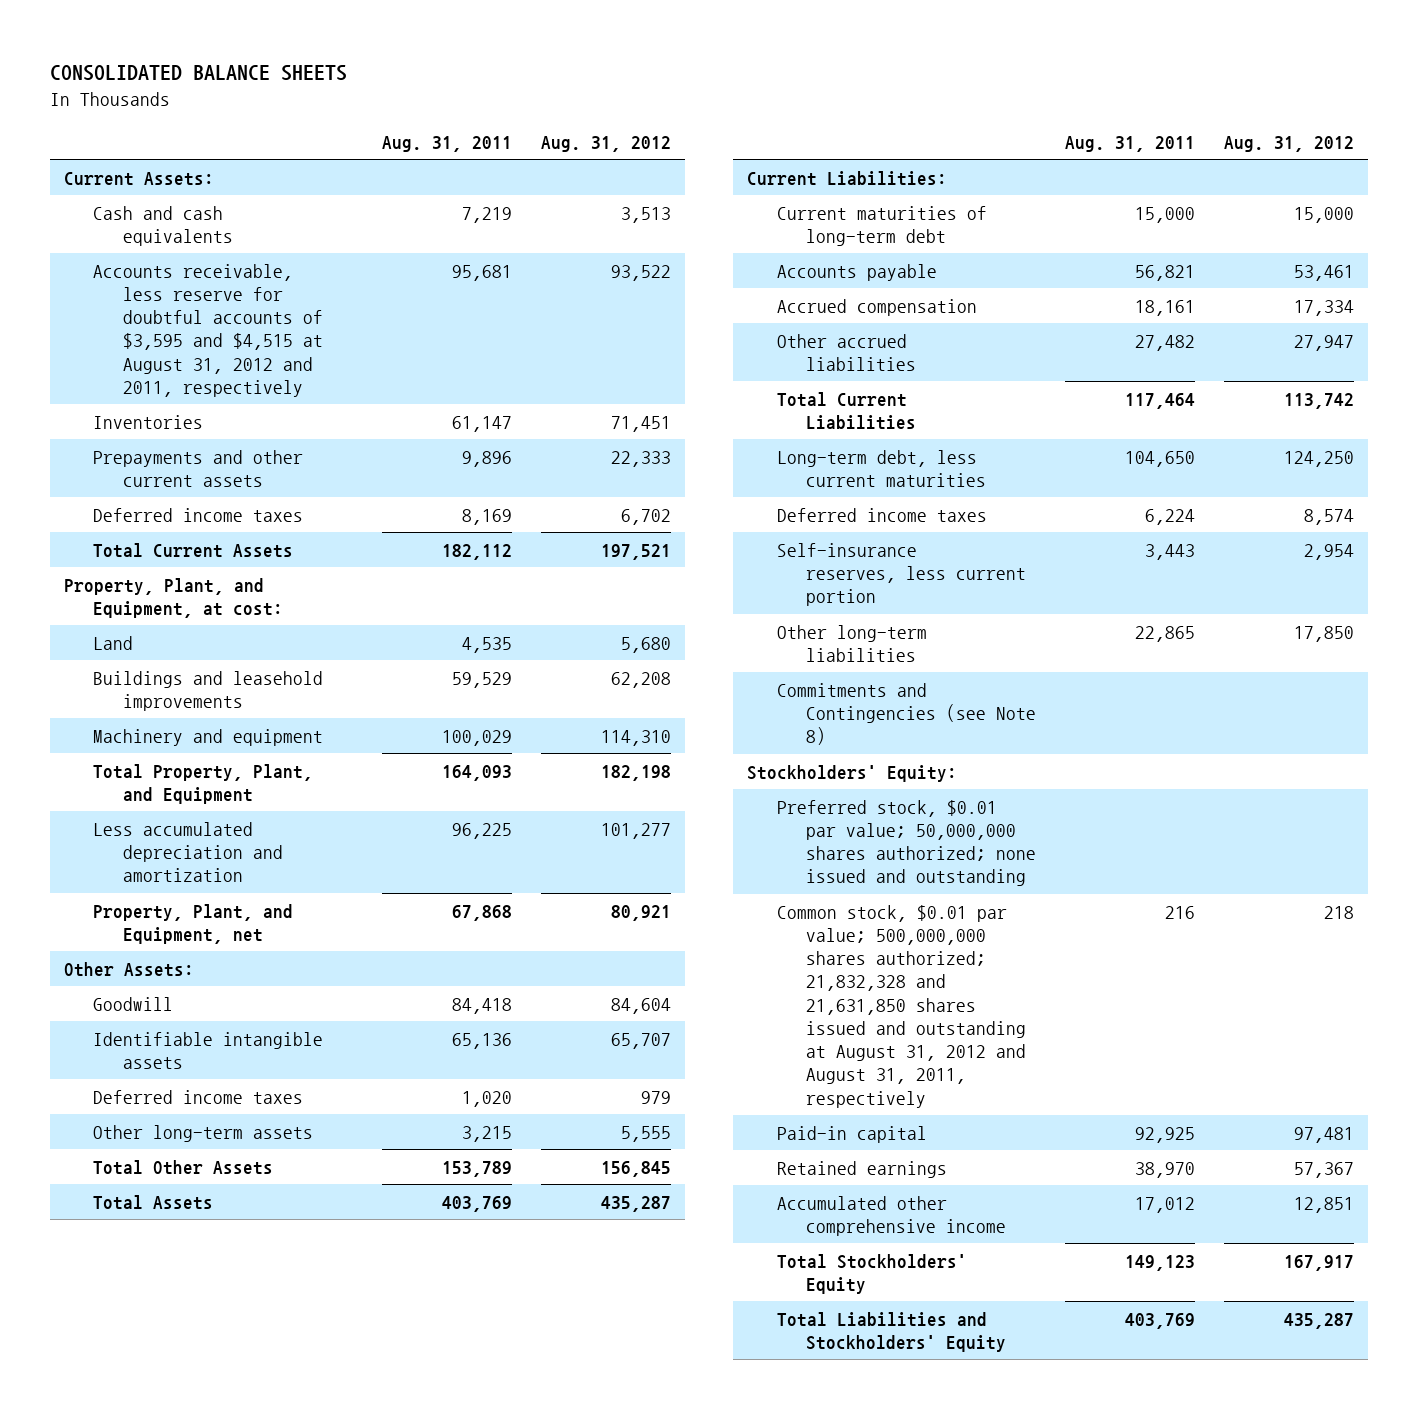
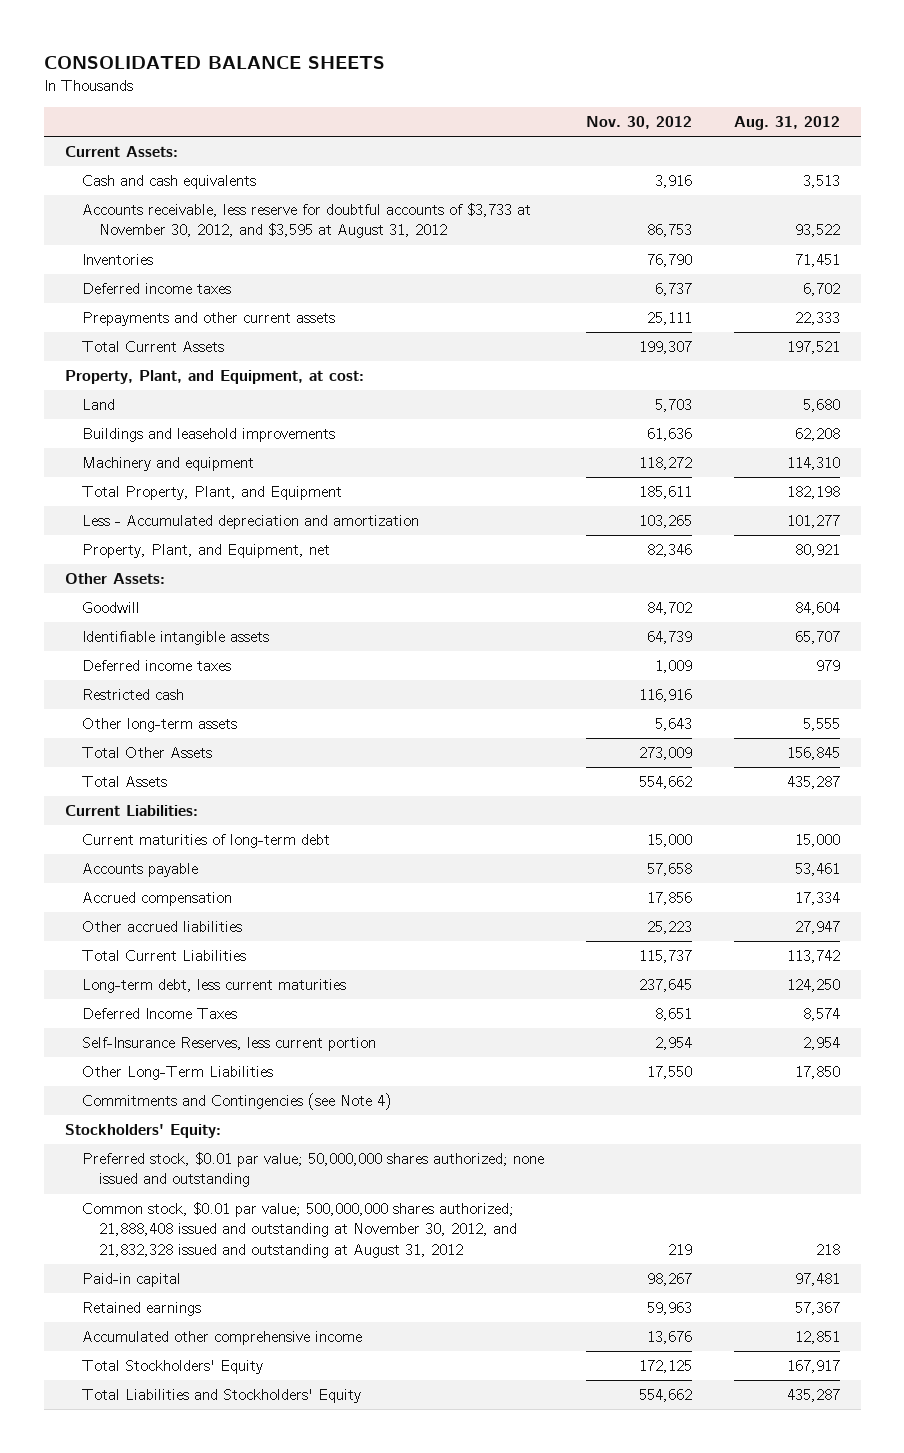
[381,135,512,152] Aug. 31, 2011 -> none
none -> [585,116,692,130] Nov. 30, 2012
[93,263,323,397] Accounts receivable, less reserve for doubtful accounts of $3,595 and $4,515 at August 31, 2012 and 2011, respectively -> [81,203,531,239] Accounts receivable, less reserve for doubtful accounts of $3,733 at November 30, 2012, and $3,595 at August 31, 2012
[93,449,304,487] Prepayments and other current assets -> [81,312,335,327] Prepayments and other current assets
[93,821,283,883] Less accumulated depreciation and amortization -> [81,515,419,530] Less - Accumulated depreciation and amortization
none -> [81,689,184,701] Restricted cash
[776,507,987,522] Deferred income taxes -> [81,1008,237,1020] Deferred Income Taxes
[776,542,1026,607] Self-insurance reserves, less current portion -> [81,1037,376,1052] Self-Insurance Reserves, less current portion
[776,624,927,662] Other long-term liabilities -> [81,1066,273,1081] Other Long-Term Liabilities
[776,682,1036,746] Commitments and Contingencies (see Note 8) -> [81,1093,392,1111] Commitments and Contingencies (see Note 4)
[776,904,1026,1108] Common stock, $0.01 par value; 500,000,000 shares authorized; 21,832,328 and 21,631,850 shares issued and outstanding at August 31, 2012 and August 31, 2011, respectively -> [81,1202,517,1258] Common stock, $0.01 par value; 500,000,000 shares authorized; 21,888,408 issued and outstanding at November 30, 2012, and 21,832,328 issued and outstanding at August 31, 2012

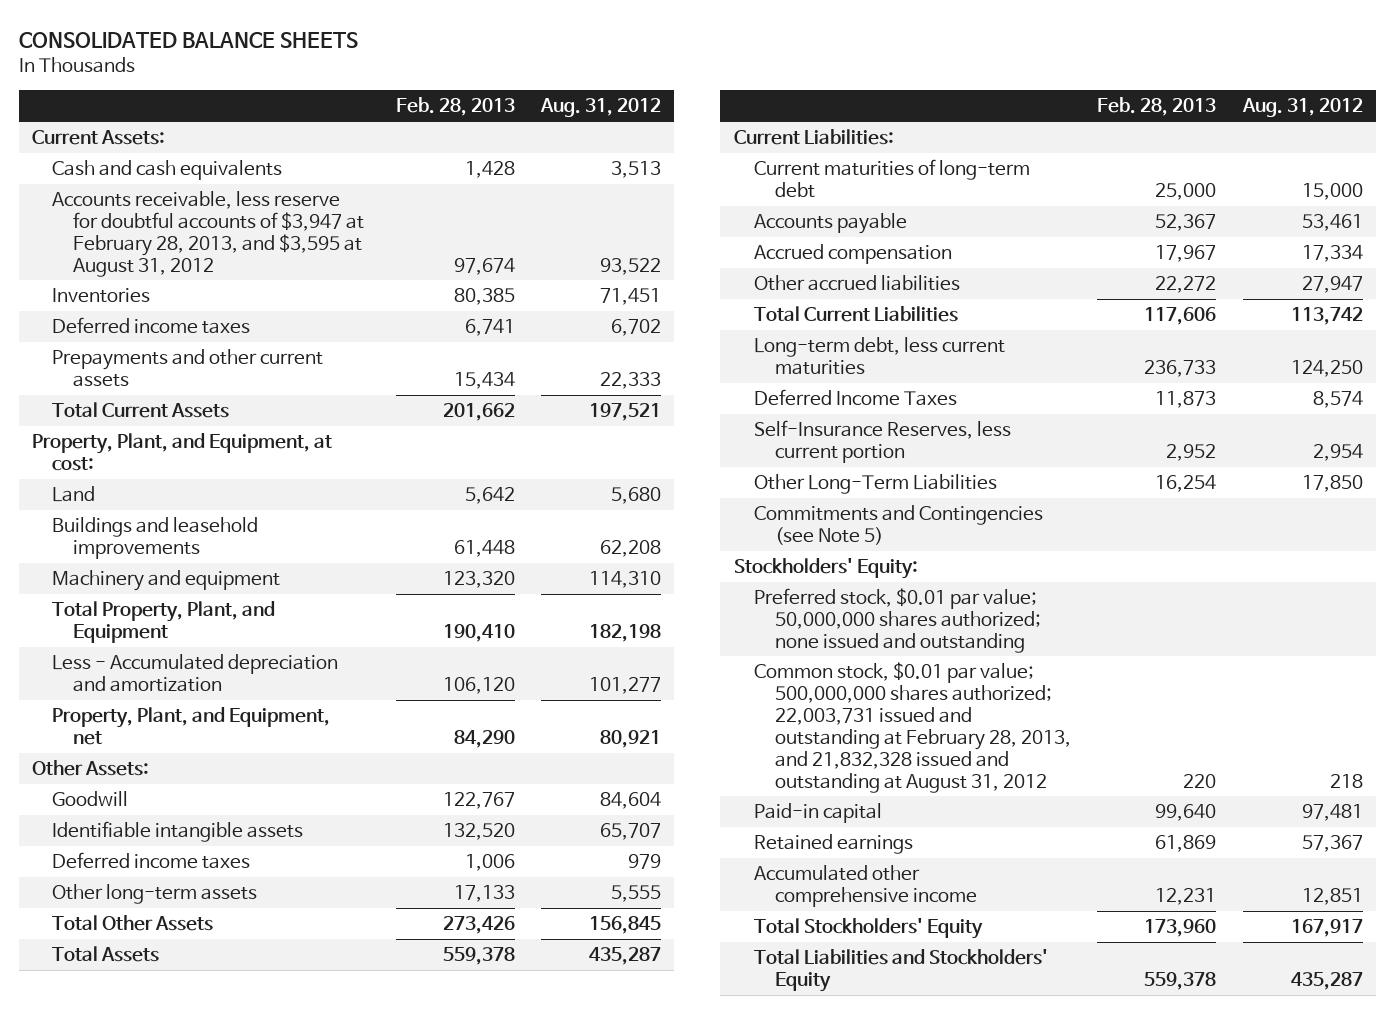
[585,116,692,130] Nov. 30, 2012 -> none
none -> [395,97,515,117] Feb. 28, 2013
[81,203,531,239] Accounts receivable, less reserve for doubtful accounts of $3,733 at November 30, 2012, and $3,595 at August 31, 2012 -> [52,190,365,277] Accounts receivable, less reserve for doubtful accounts of $3,947 at February 28, 2013, and $3,595 at August 31, 2012
[81,689,184,701] Restricted cash -> none
[81,1093,392,1111] Commitments and Contingencies (see Note 4) -> [754,504,1044,545] Commitments and Contingencies (see Note 5)
[81,1202,517,1258] Common stock, $0.01 par value; 500,000,000 shares authorized; 21,888,408 issued and outstanding at November 30, 2012, and 21,832,328 issued and outstanding at August 31, 2012 -> [754,661,1072,793] Common stock, $0.01 par value; 500,000,000 shares authorized; 22,003,731 issued and outstanding at February 28, 2013, and 21,832,328 issued and outstanding at August 31, 2012

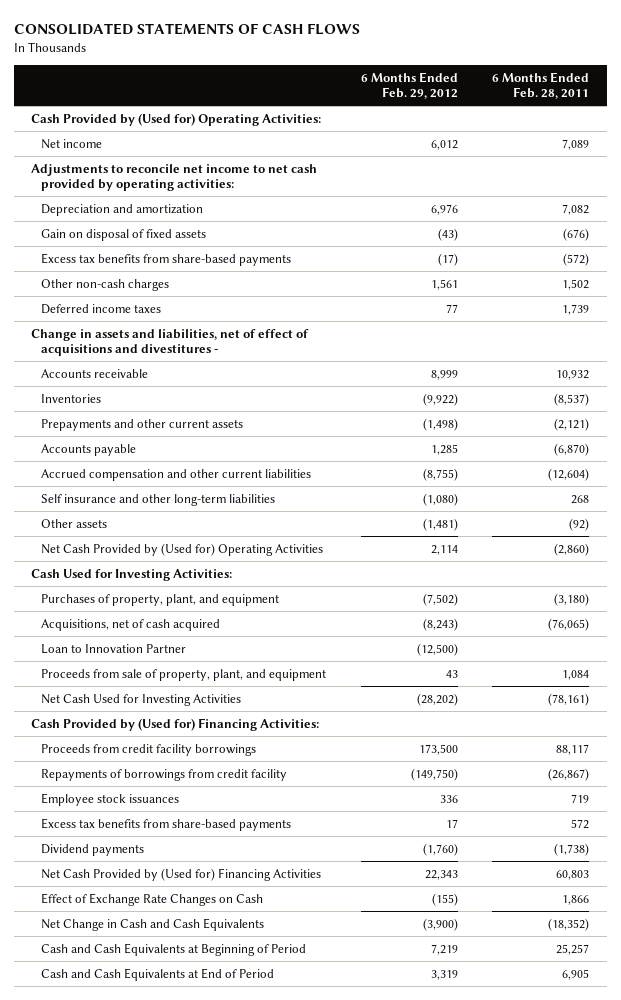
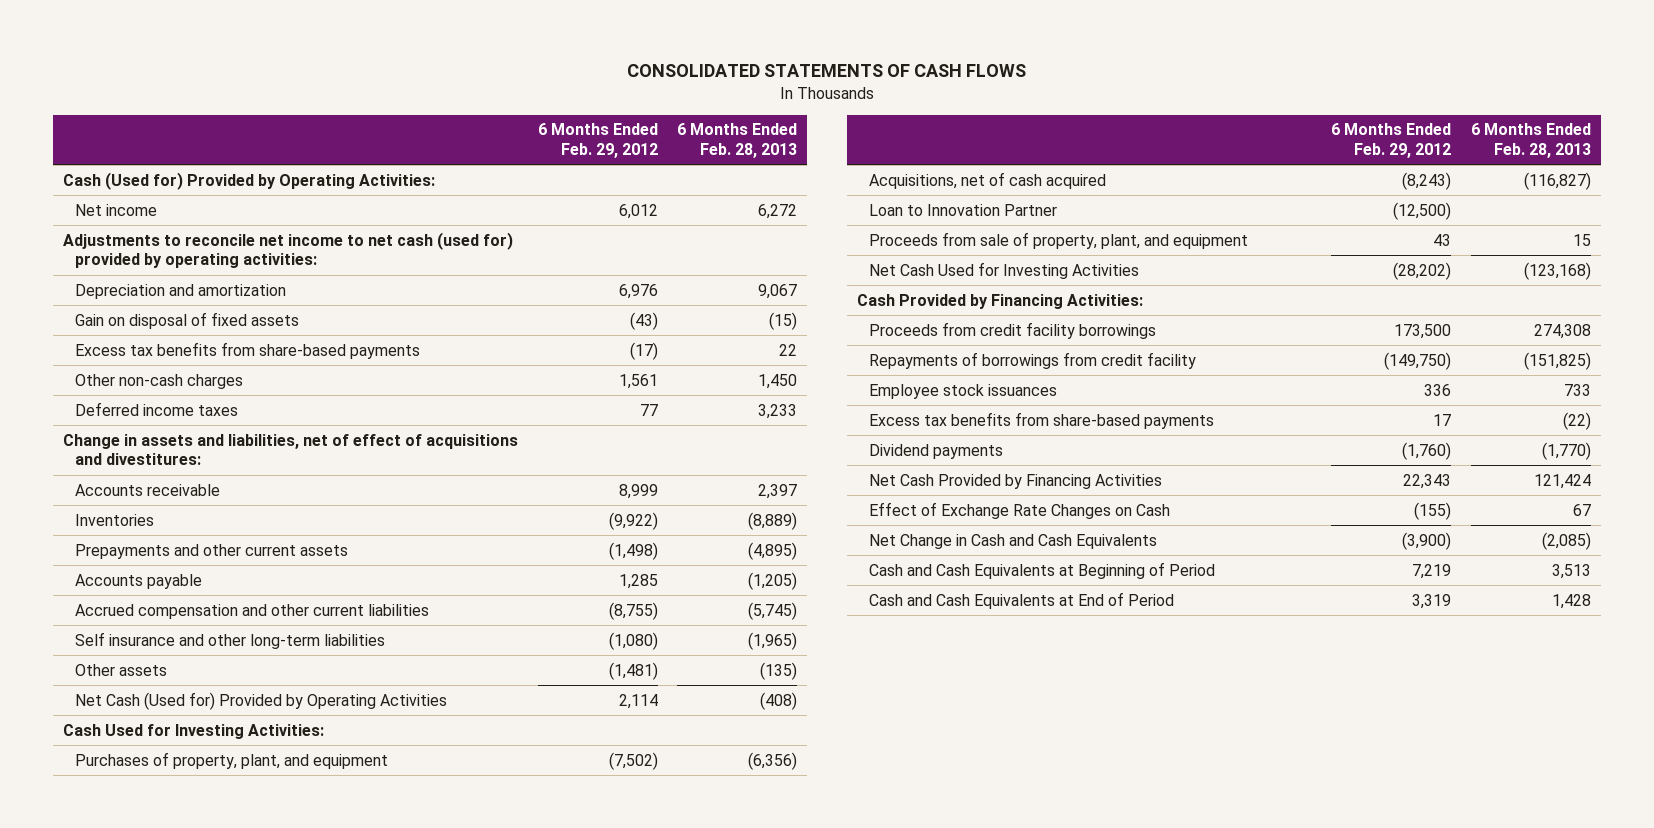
[492,71,590,100] 6 Months Ended Feb. 28, 2011 -> none
none -> [677,123,798,158] 6 Months Ended Feb. 28, 2013
[31,112,322,126] Cash Provided by (Used for) Operating Activities: -> [62,171,435,190] Cash (Used for) Provided by Operating Activities:
[31,163,318,191] Adjustments to reconcile net income to net cash provided by operating activities: -> [62,231,513,269] Adjustments to reconcile net income to net cash (used for) provided by operating activities:
[31,328,310,356] Change in assets and liabilities, net of effect of acquisitions and divestitures - -> [62,433,518,466] Change in assets and liabilities, net of effect of acquisitions and divestitures:
[41,542,324,556] Net Cash Provided by (Used for) Operating Activities -> [75,691,448,710] Net Cash (Used for) Provided by Operating Activities
[31,717,320,731] Cash Provided by (Used for) Financing Activities: -> [856,293,1143,309] Cash Provided by Financing Activities:
[41,867,322,881] Net Cash Provided by (Used for) Financing Activities -> [869,473,1163,489] Net Cash Provided by Financing Activities

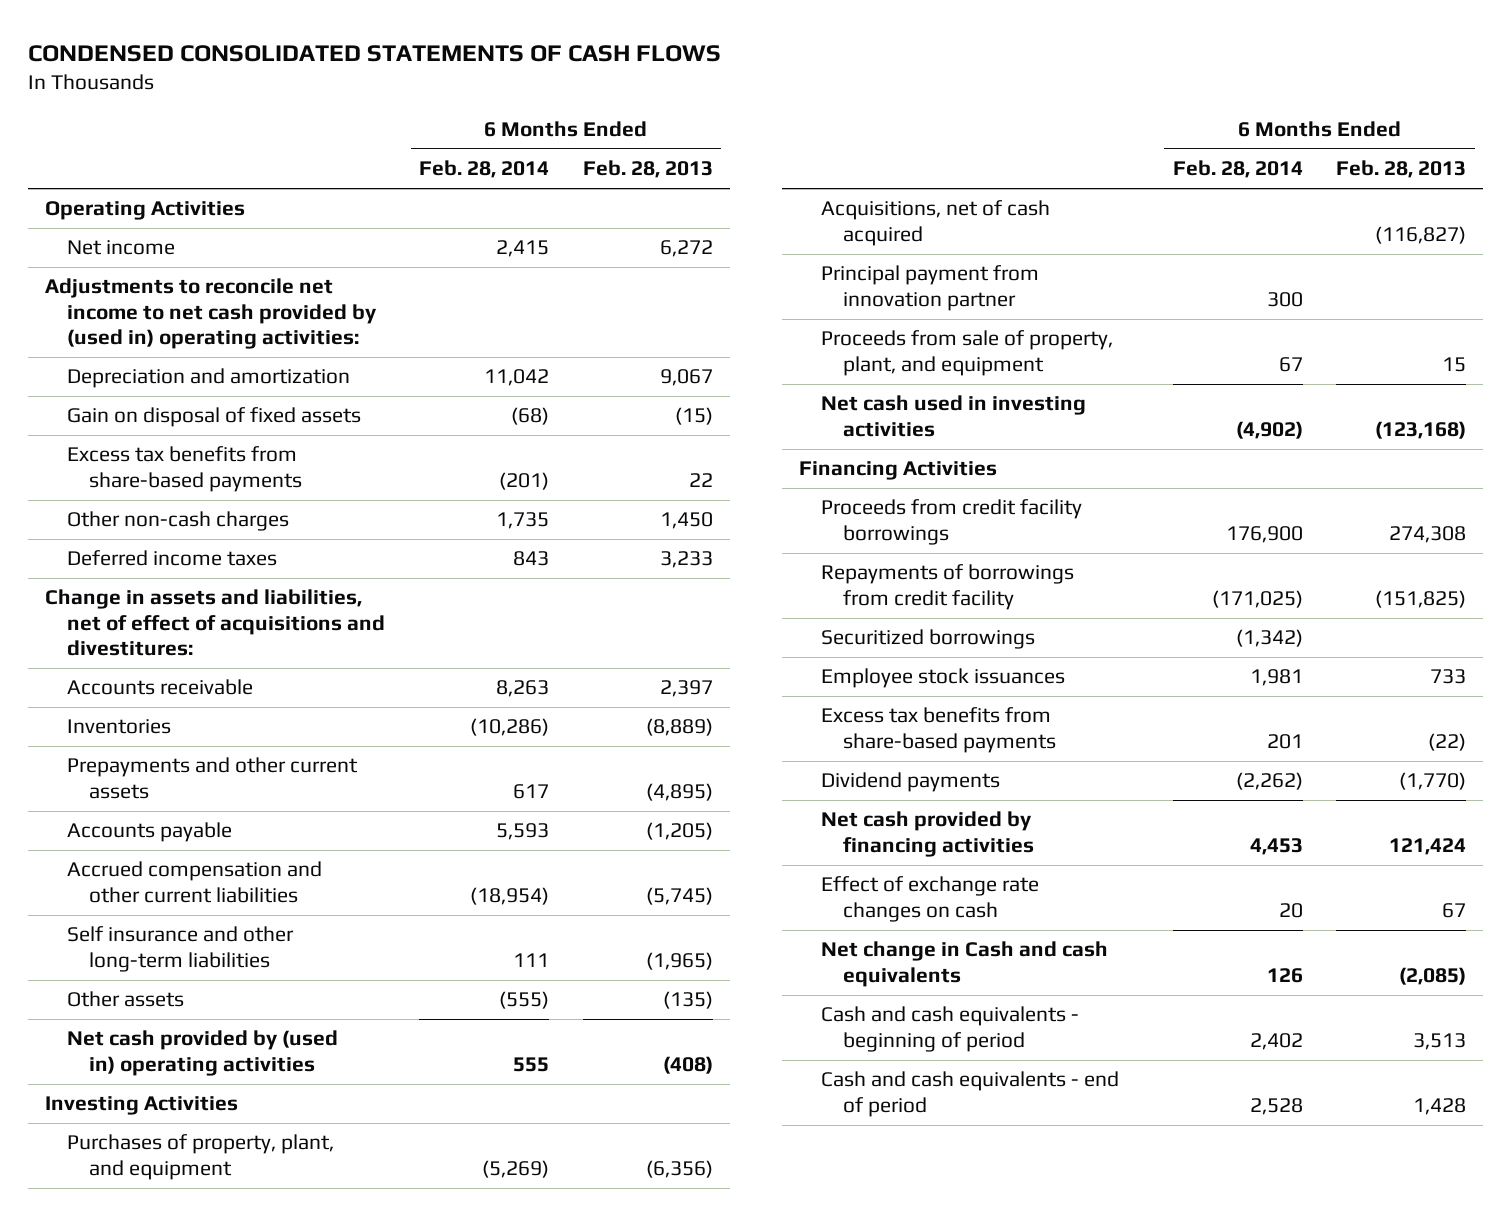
[627,64,1027,78] CONSOLIDATED STATEMENTS OF CASH FLOWS -> [28,44,722,62] CONDENSED CONSOLIDATED STATEMENTS OF CASH FLOWS
[537,123,658,158] 6 Months Ended Feb. 29, 2012 -> none
none -> [419,160,550,179] Feb. 28, 2014
[62,171,435,190] Cash (Used for) Provided by Operating Activities: -> [45,201,246,221] Operating Activities
[62,231,513,269] Adjustments to reconcile net income to net cash (used for) provided by operating activities: -> [45,278,378,349] Adjustments to reconcile net income to net cash provided by (used in) operating activities:
[75,691,448,710] Net Cash (Used for) Provided by Operating Activities -> [67,1030,339,1076] Net cash provided by (used in) operating activities
[62,723,324,739] Cash Used for Investing Activities: -> [45,1096,239,1116] Investing Activities
[869,203,1058,216] Loan to Innovation Partner -> none
none -> [820,265,1039,311] Principal payment from innovation partner
[869,261,1140,279] Net Cash Used for Investing Activities -> [820,395,1086,437] Net cash used in investing activities
[856,293,1143,309] Cash Provided by Financing Activities: -> [798,461,997,481] Financing Activities
none -> [820,629,1035,650] Securitized borrowings
[869,473,1163,489] Net Cash Provided by Financing Activities -> [820,811,1034,857] Net cash provided by financing activities
[869,501,1171,519] Effect of Exchange Rate Changes on Cash -> [820,876,1039,922] Effect of exchange rate changes on cash
[869,533,1158,549] Net Change in Cash and Cash Equivalents -> [820,941,1108,987] Net change in Cash and cash equivalents
[869,561,1216,579] Cash and Cash Equivalents at Beginning of Period -> [820,1006,1079,1052] Cash and cash equivalents - beginning of period
[869,591,1175,609] Cash and Cash Equivalents at End of Period -> [820,1071,1119,1117] Cash and cash equivalents - end of period

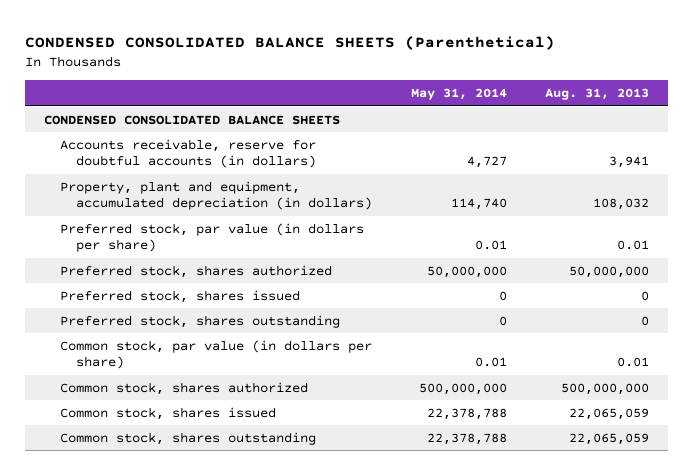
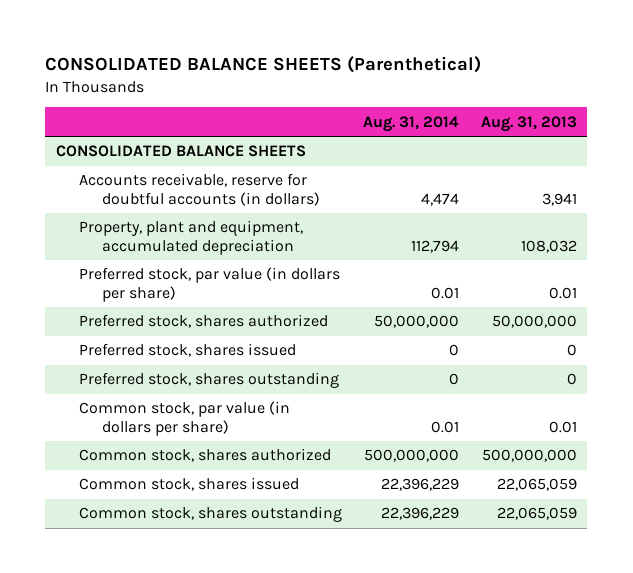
[25,36,556,51] CONDENSED CONSOLIDATED BALANCE SHEETS (Parenthetical) -> [45,56,482,74] CONSOLIDATED BALANCE SHEETS (Parenthetical)
[410,88,507,101] May 31, 2014 -> none
none -> [363,115,460,132] Aug. 31, 2014
[44,114,341,125] CONDENSED CONSOLIDATED BALANCE SHEETS -> [56,145,307,158] CONSOLIDATED BALANCE SHEETS
[60,180,373,211] Property, plant and equipment, accumulated depreciation (in dollars) -> [78,220,303,256] Property, plant and equipment, accumulated depreciation

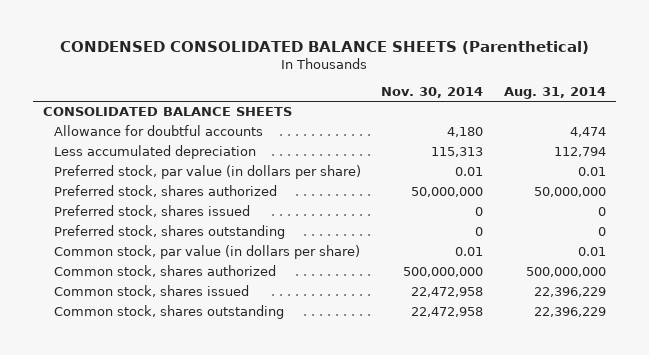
[45,56,482,74] CONSOLIDATED BALANCE SHEETS (Parenthetical) -> [60,41,590,55] CONDENSED CONSOLIDATED BALANCE SHEETS (Parenthetical)
[480,115,577,132] Aug. 31, 2013 -> none
none -> [381,87,484,99] Nov. 30, 2014
[78,173,320,207] Accounts receivable, reserve for doubtful accounts (in dollars) -> [53,125,263,137] Allowance for doubtful accounts
[78,220,303,256] Property, plant and equipment, accumulated depreciation -> [53,145,256,160] Less accumulated depreciation

